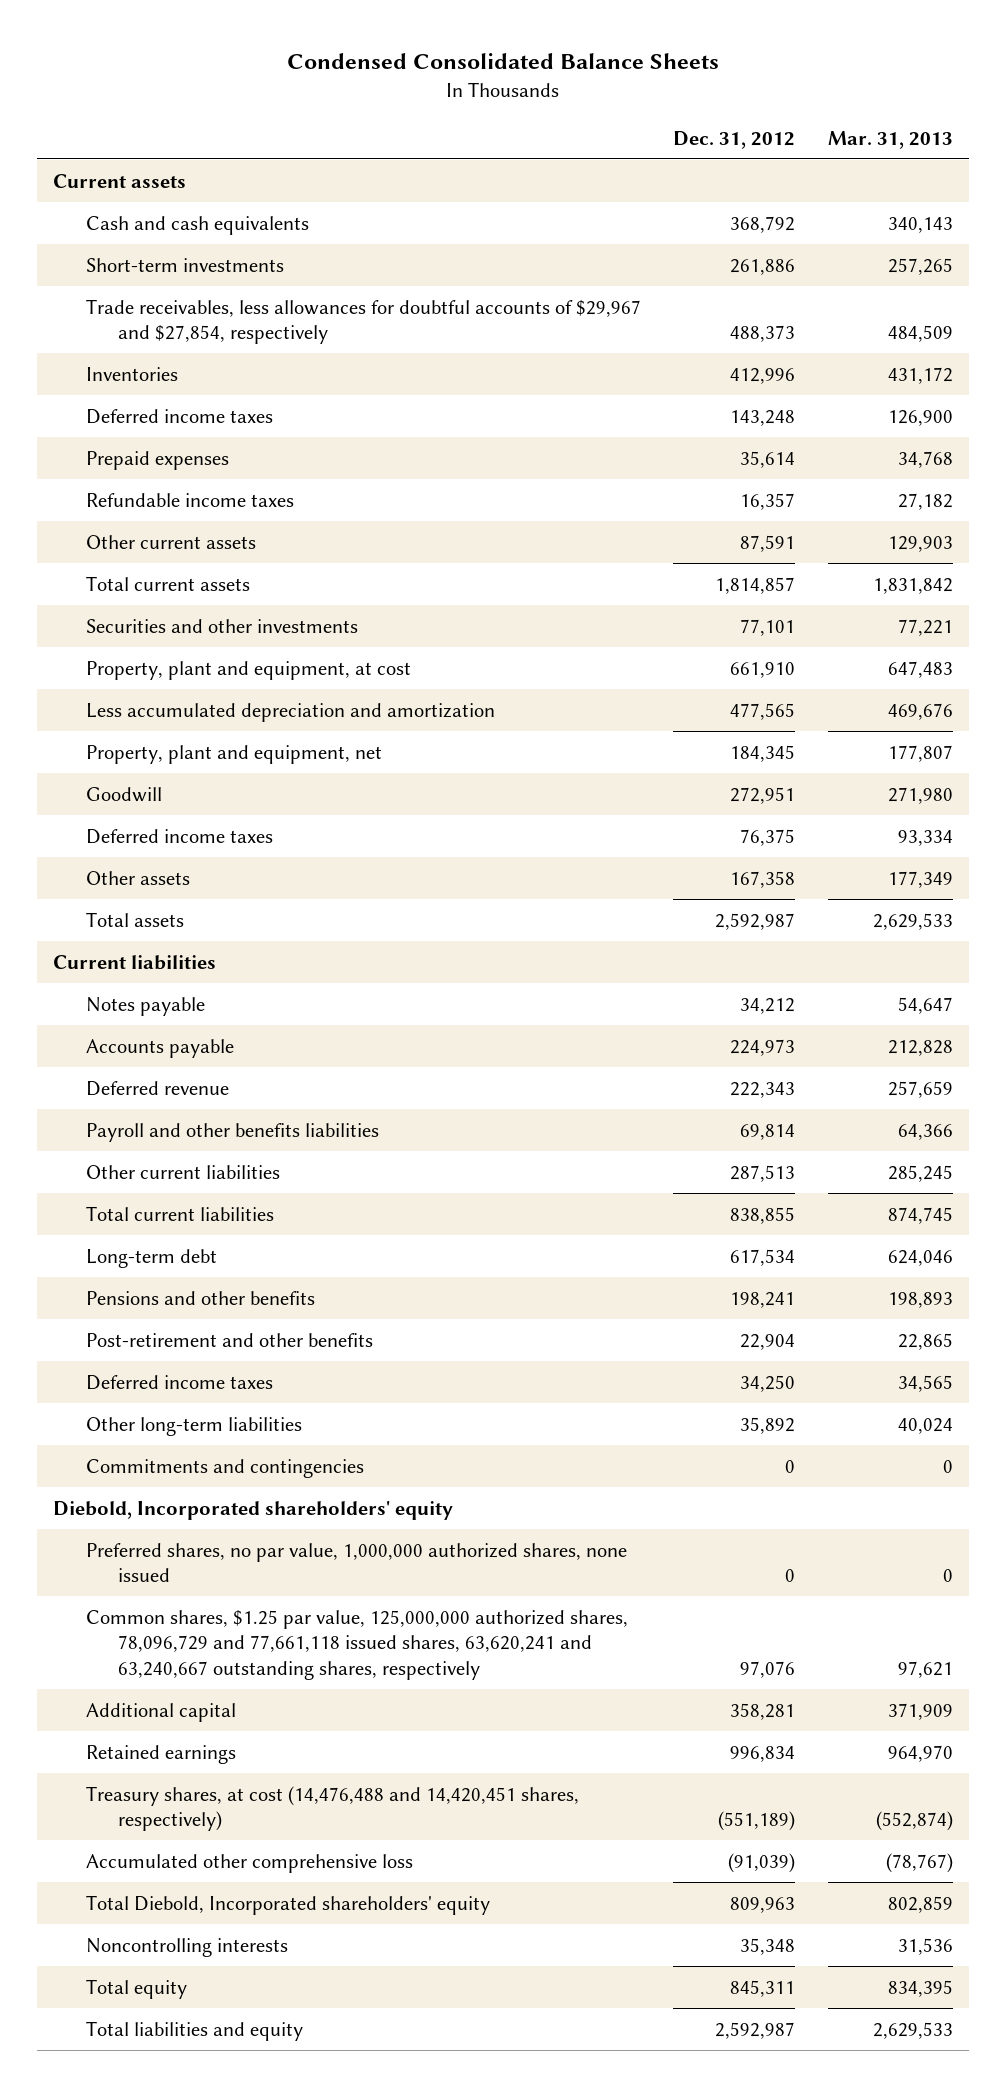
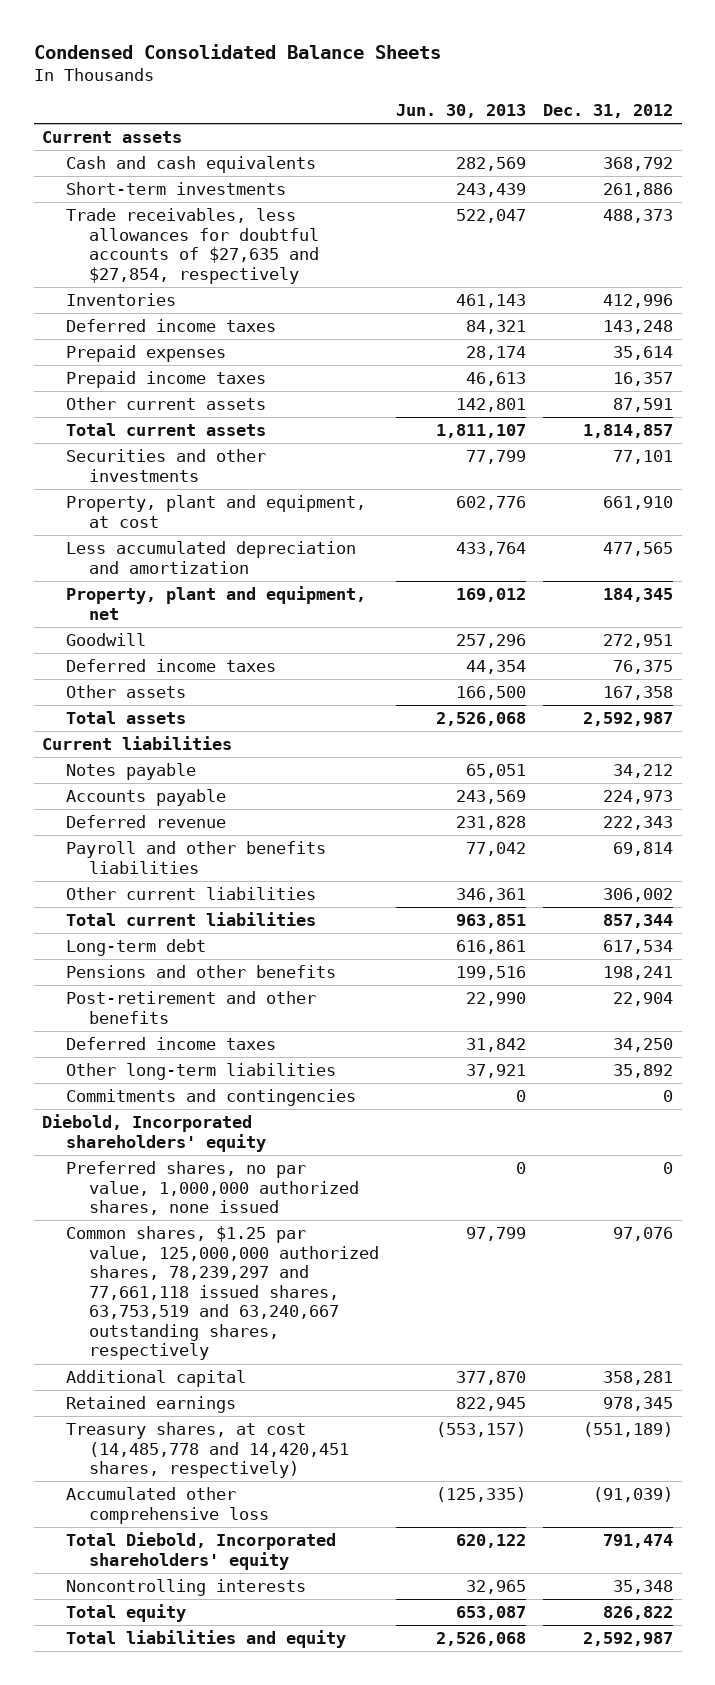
[827,130,953,149] Mar. 31, 2013 -> none
none -> [396,104,527,119] Jun. 30, 2013
[85,298,641,345] Trade receivables, less allowances for doubtful accounts of $29,967 and $27,854, respectively -> [65,208,319,284] Trade receivables, less allowances for doubtful accounts of $27,635 and $27,854, respectively
[85,492,294,507] Refundable income taxes -> [65,371,266,389] Prepaid income taxes
[730,1164,796,1182] 287,513 -> [603,888,674,903] 306,002
[730,1206,796,1224] 838,855 -> [603,914,674,929] 857,344
[85,1609,628,1680] Common shares, $1.25 par value, 125,000,000 authorized shares, 78,096,729 and 77,661,118 issued shares, 63,620,241 and 63,240,667 outstanding shares, respectively -> [65,1226,379,1361] Common shares, $1.25 par value, 125,000,000 authorized shares, 78,239,297 and 77,661,118 issued shares, 63,753,519 and 63,240,667 outstanding shares, respectively
[730,1745,796,1762] 996,834 -> [603,1397,674,1412] 978,345
[85,1785,579,1832] Treasury shares, at cost (14,476,488 and 14,420,451 shares, respectively) -> [65,1422,349,1479] Treasury shares, at cost (14,485,778 and 14,420,451 shares, respectively)
[730,1896,796,1913] 809,963 -> [603,1534,674,1549] 791,474
[730,1979,796,1997] 845,311 -> [603,1606,674,1621] 826,822

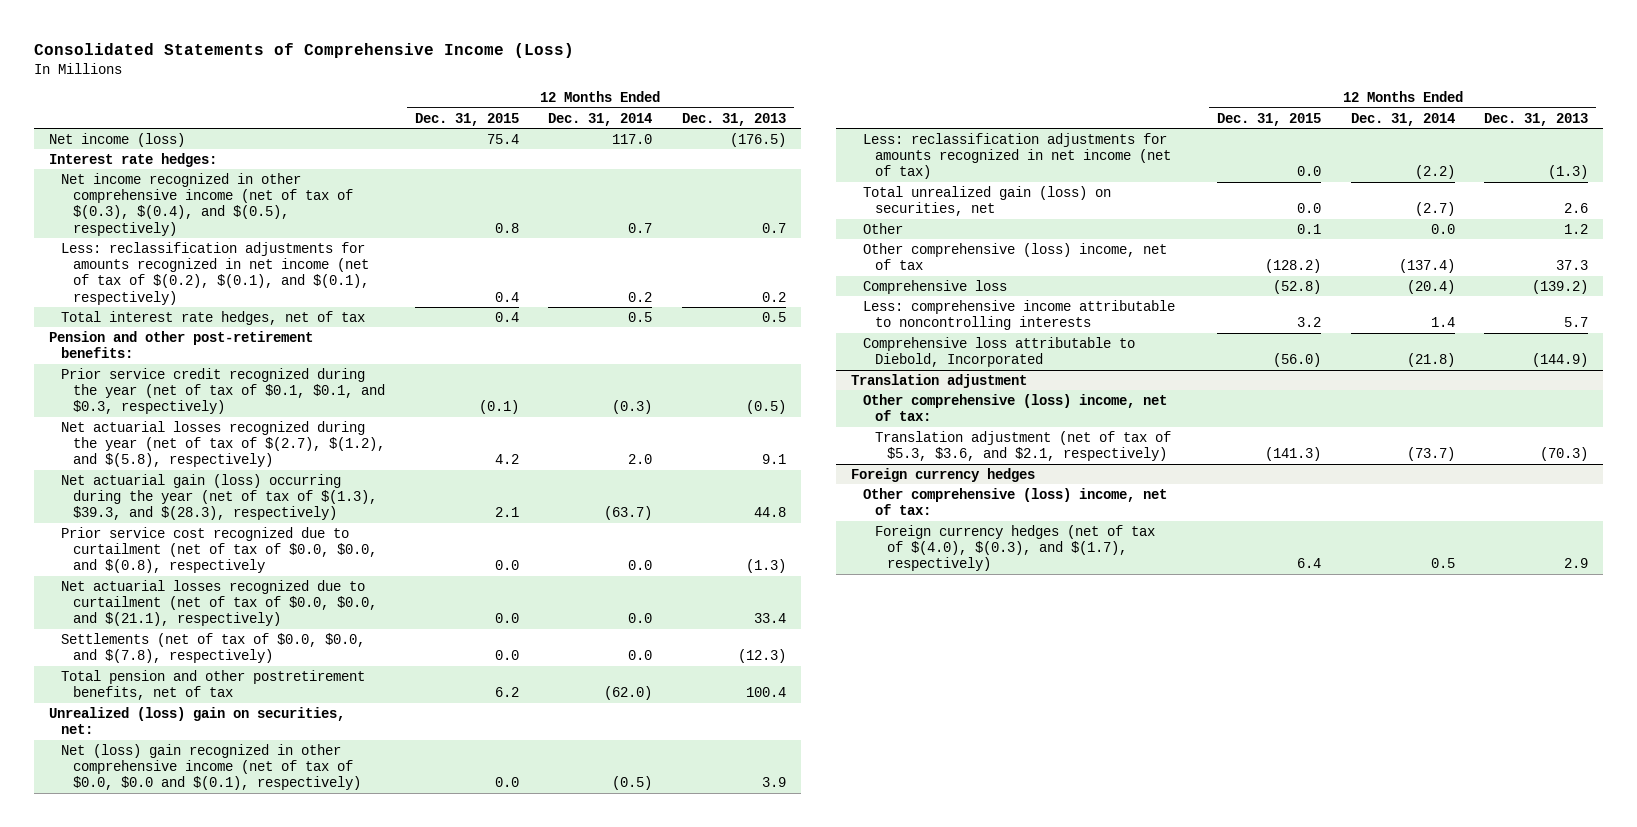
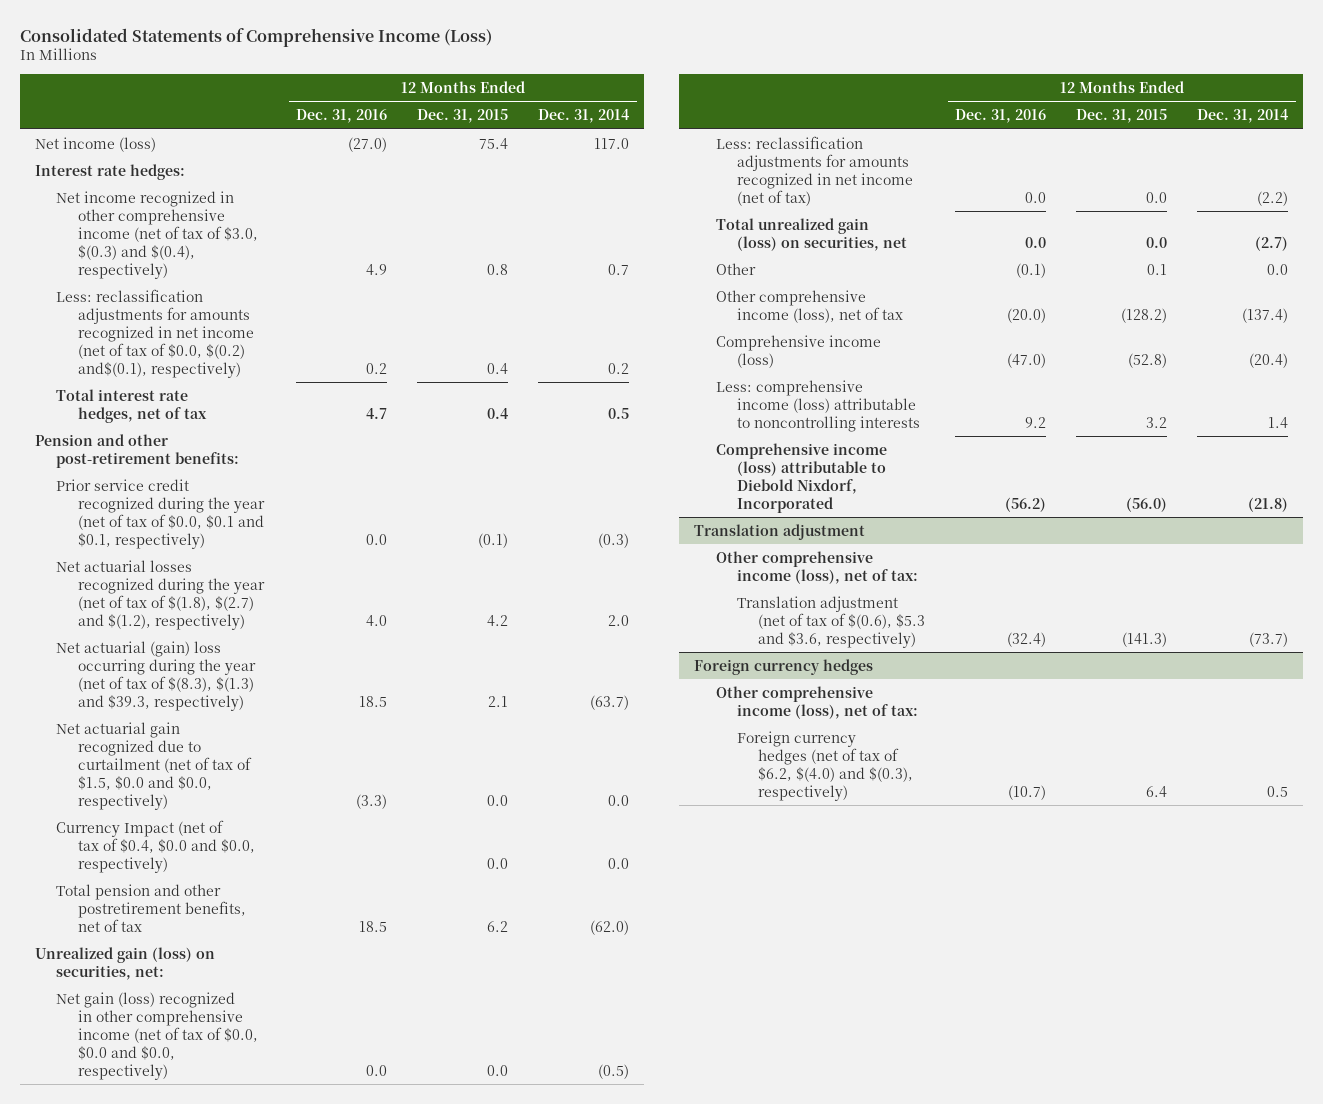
[682,112,787,126] Dec. 31, 2013 -> none
none -> [296,109,388,124] Dec. 31, 2016
[60,172,353,236] Net income recognized in other comprehensive income (net of tax of $(0.3), $(0.4), and $(0.5), respectively) -> [56,190,258,279] Net income recognized in other comprehensive income (net of tax of $3.0, $(0.3) and $(0.4), respectively)
[60,241,369,305] Less: reclassification adjustments for amounts recognized in net income (net of tax of $(0.2), $(0.1), and $(0.1), respectively) -> [56,288,254,378] Less: reclassification adjustments for amounts recognized in net income (net of tax of $0.0, $(0.2) and$(0.1), respectively)
[60,526,377,574] Prior service cost recognized due to curtailment (net of tax of $0.0, $0.0, and $(0.8), respectively -> none
[60,367,385,415] Prior service credit recognized during the year (net of tax of $0.1, $0.1, and $0.3, respectively) -> [56,478,265,549] Prior service credit recognized during the year (net of tax of $0.0, $0.1 and $0.1, respectively)
[60,420,385,468] Net actuarial losses recognized during the year (net of tax of $(2.7), $(1.2), and $(5.8), respectively) -> [56,559,265,630] Net actuarial losses recognized during the year (net of tax of $(1.8), $(2.7) and $(1.2), respectively)
[60,473,377,521] Net actuarial gain (loss) occurring during the year (net of tax of $(1.3), $39.3, and $(28.3), respectively) -> [56,640,256,711] Net actuarial (gain) loss occurring during the year (net of tax of $(8.3), $(1.3) and $39.3, respectively)
[60,579,377,627] Net actuarial losses recognized due to curtailment (net of tax of $0.0, $0.0, and $(21.1), respectively) -> [56,721,252,810] Net actuarial gain recognized due to curtailment (net of tax of $1.5, $0.0 and $0.0, respectively)
[60,632,365,664] Settlements (net of tax of $0.0, $0.0, and $(7.8), respectively) -> [56,819,255,873] Currency Impact (net of tax of $0.4, $0.0 and $0.0, respectively)
[48,706,345,735] Unrealized (loss) gain on securities, net: -> [34,946,215,980] Unrealized gain (loss) on securities, net:
[60,743,361,791] Net (loss) gain recognized in other comprehensive income (net of tax of $0.0, $0.0 and $(0.1), respectively) -> [56,991,258,1080] Net gain (loss) recognized in other comprehensive income (net of tax of $0.0, $0.0 and $0.0, respectively)
[862,242,1167,271] Other comprehensive (loss) income, net of tax -> [715,289,903,323] Other comprehensive income (loss), net of tax
[862,279,1007,294] Comprehensive loss -> [715,334,881,368] Comprehensive income (loss)
[862,299,1175,331] Less: comprehensive income attributable to noncontrolling interests -> [715,379,920,432] Less: comprehensive income (loss) attributable to noncontrolling interests
[862,336,1135,368] Comprehensive loss attributable to Diebold, Incorporated -> [715,442,887,513] Comprehensive income (loss) attributable to Diebold Nixdorf, Incorporated
[862,393,1167,422] Other comprehensive (loss) income, net of tax: -> [715,550,918,584] Other comprehensive income (loss), net of tax:
[874,430,1171,462] Translation adjustment (net of tax of $5.3, $3.6, and $2.1, respectively) -> [736,595,926,648] Translation adjustment (net of tax of $(0.6), $5.3 and $3.6, respectively)
[862,487,1167,516] Other comprehensive (loss) income, net of tax: -> [715,685,918,719] Other comprehensive income (loss), net of tax:
[874,524,1155,572] Foreign currency hedges (net of tax of $(4.0), $(0.3), and $(1.7), respectively) -> [736,730,914,801] Foreign currency hedges (net of tax of $6.2, $(4.0) and $(0.3), respectively)

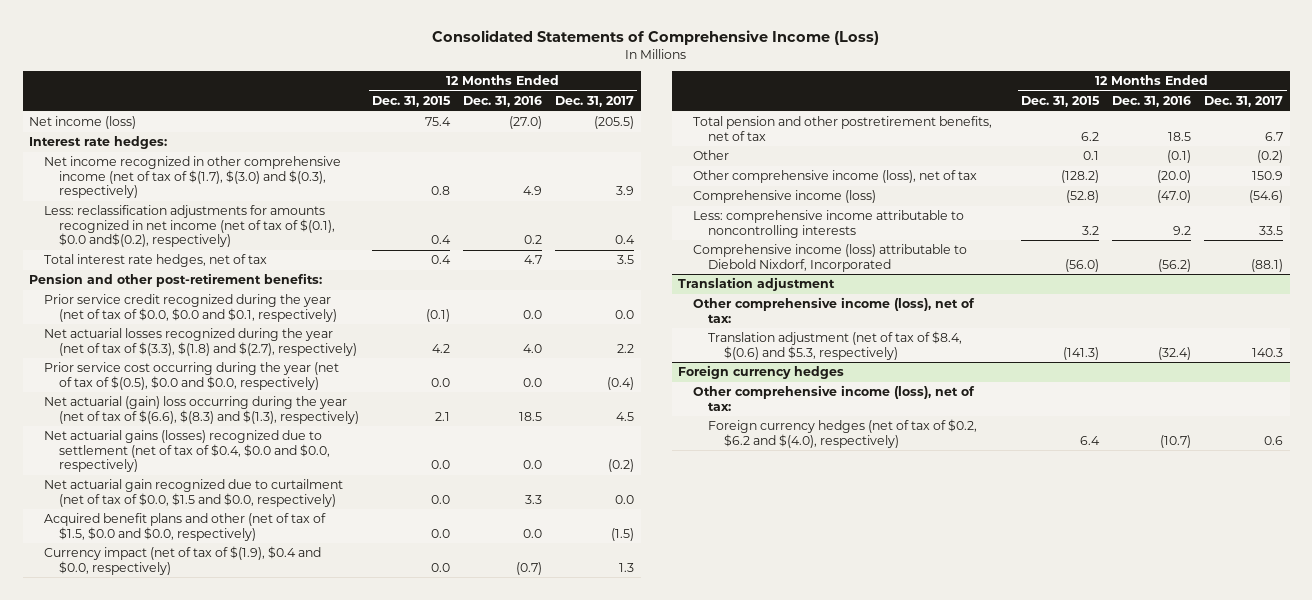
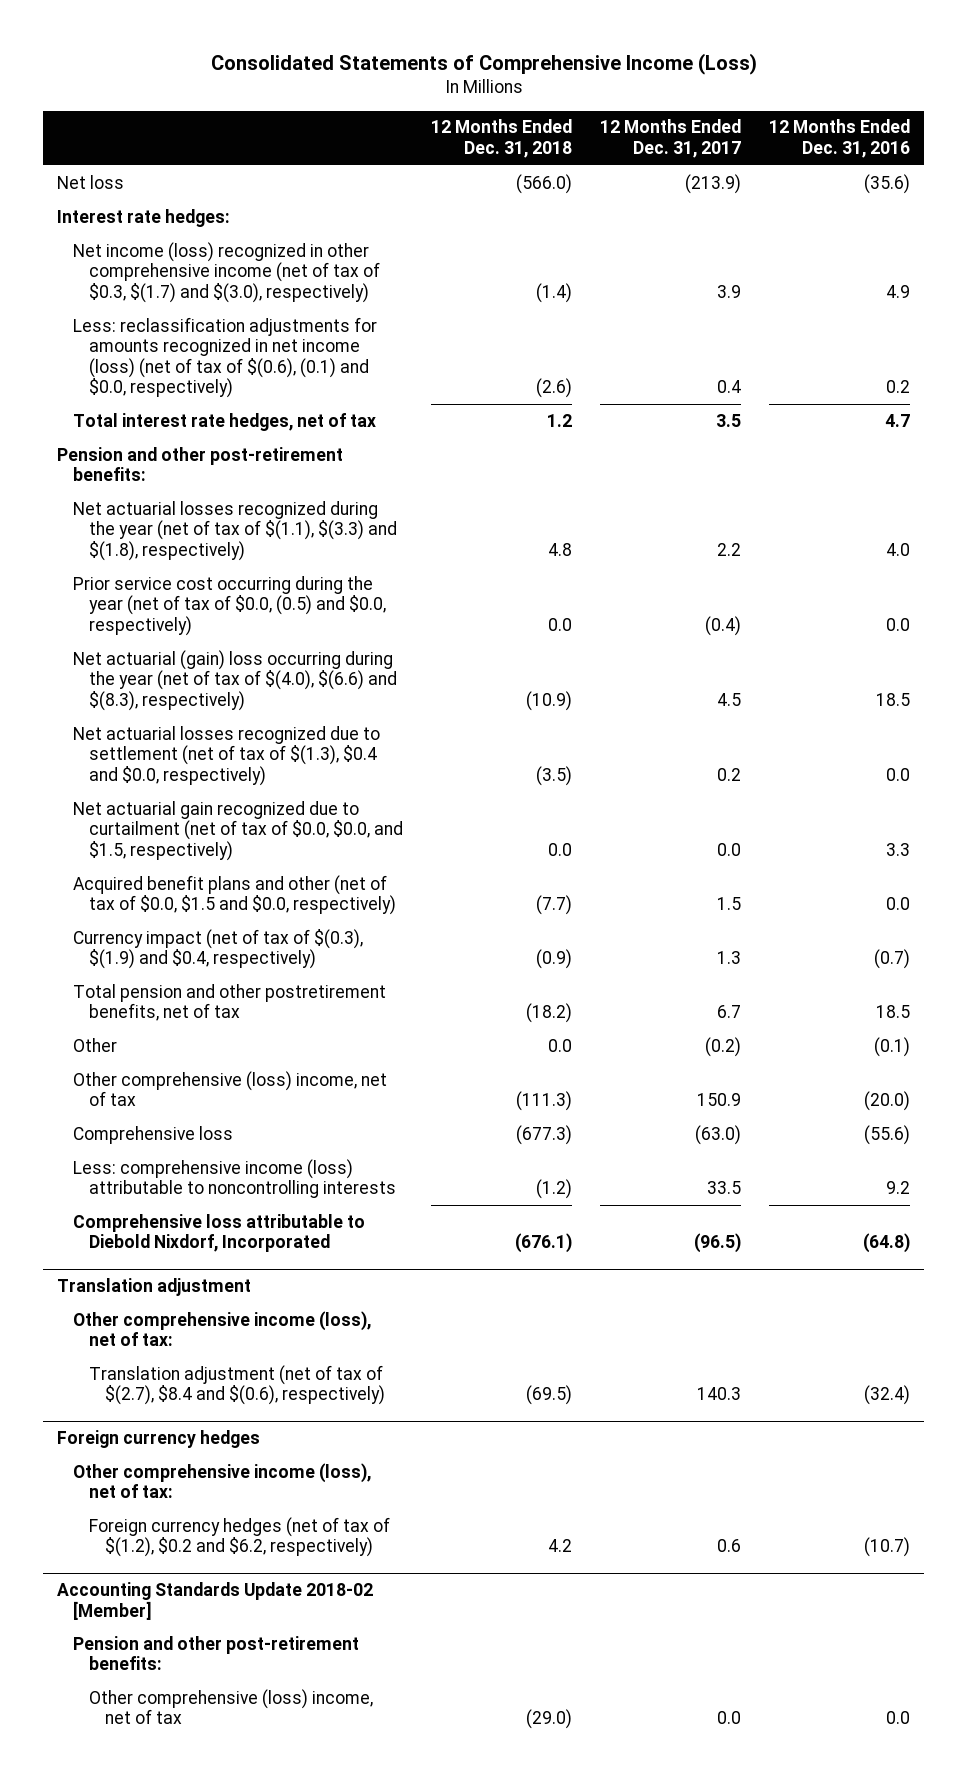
[372,96,452,108] Dec. 31, 2015 -> none
none -> [430,119,572,158] 12 Months Ended Dec. 31, 2018
[29,116,137,130] Net income (loss) -> [57,174,125,189] Net loss
[509,116,543,130] (27.0) -> [864,173,911,194] (35.6)
[594,116,635,130] (205.5) -> [685,173,742,194] (213.9)
[44,156,342,199] Net income recognized in other comprehensive income (net of tax of $(1.7), $(3.0) and $(0.3), respectively) -> [73,241,380,303] Net income (loss) recognized in other comprehensive income (net of tax of $0.3, $(1.7) and $(3.0), respectively)
[44,205,336,248] Less: reclassification adjustments for amounts recognized in net income (net of tax of $(0.1), $0.0 and$(0.2), respectively) -> [73,316,378,399] Less: reclassification adjustments for amounts recognized in net income (loss) (net of tax of $(0.6), (0.1) and $0.0, respectively)
[44,294,338,322] Prior service credit recognized during the year (net of tax of $0.0, $0.0 and $0.1, respectively) -> none
[44,328,358,356] Net actuarial losses recognized during the year (net of tax of $(3.3), $(1.8) and $(2.7), respectively) -> [73,500,397,561] Net actuarial losses recognized during the year (net of tax of $(1.1), $(3.3) and $(1.8), respectively)
[44,362,340,390] Prior service cost occurring during the year (net of tax of $(0.5), $0.0 and $0.0, respectively) -> [73,575,386,636] Prior service cost occurring during the year (net of tax of $0.0, (0.5) and $0.0, respectively)
[44,396,360,424] Net actuarial (gain) loss occurring during the year (net of tax of $(6.6), $(8.3) and $(1.3), respectively) -> [73,649,397,711] Net actuarial (gain) loss occurring during the year (net of tax of $(4.0), $(6.6) and $(8.3), respectively)
[44,430,331,473] Net actuarial gains (losses) recognized due to settlement (net of tax of $0.4, $0.0 and $0.0, respectively) -> [73,725,381,786] Net actuarial losses recognized due to settlement (net of tax of $(1.3), $0.4 and $0.0, respectively)
[608,459,635,473] (0.2) -> [717,767,742,781] 0.2
[44,479,344,507] Net actuarial gain recognized due to curtailment (net of tax of $0.0, $1.5 and $0.0, respectively) -> [73,800,403,861] Net actuarial gain recognized due to curtailment (net of tax of $0.0, $0.0, and $1.5, respectively)
[44,513,327,541] Acquired benefit plans and other (net of tax of $1.5, $0.0 and $0.0, respectively) -> [73,874,396,916] Acquired benefit plans and other (net of tax of $0.0, $1.5 and $0.0, respectively)
[611,527,635,541] (1.5) -> [717,897,742,911] 1.5
[44,546,322,575] Currency impact (net of tax of $(1.9), $0.4 and $0.0, respectively) -> [73,928,364,970] Currency impact (net of tax of $(0.3), $(1.9) and $0.4, respectively)
[693,170,978,184] Other comprehensive income (loss), net of tax -> [73,1070,388,1107] Other comprehensive (loss) income, net of tax
[693,190,877,204] Comprehensive income (loss) -> [73,1125,234,1144] Comprehensive loss
[1157,190,1192,204] (47.0) -> [864,1124,911,1145] (55.6)
[1249,190,1284,204] (54.6) -> [695,1124,742,1145] (63.0)
[693,210,965,238] Less: comprehensive income attributable to noncontrolling interests -> [73,1158,396,1199] Less: comprehensive income (loss) attributable to noncontrolling interests
[693,244,968,272] Comprehensive income (loss) attributable to Diebold Nixdorf, Incorporated -> [73,1213,366,1253] Comprehensive loss attributable to Diebold Nixdorf, Incorporated
[1158,258,1192,272] (56.2) -> [863,1233,911,1254] (64.8)
[1251,258,1284,272] (88.1) -> [694,1233,742,1254] (96.5)
[708,331,963,360] Translation adjustment (net of tax of $8.4, $(0.6) and $5.3, respectively) -> [88,1364,385,1406] Translation adjustment (net of tax of $(2.7), $8.4 and $(0.6), respectively)
[708,419,978,448] Foreign currency hedges (net of tax of $0.2, $6.2 and $(4.0), respectively) -> [88,1516,390,1558] Foreign currency hedges (net of tax of $(1.2), $0.2 and $6.2, respectively)
none -> [57,1582,374,1620] Accounting Standards Update 2018-02 [Member]
none -> [73,1635,360,1671] Pension and other post-retirement benefits:
none -> [88,1688,373,1725] Other comprehensive (loss) income, net of tax

